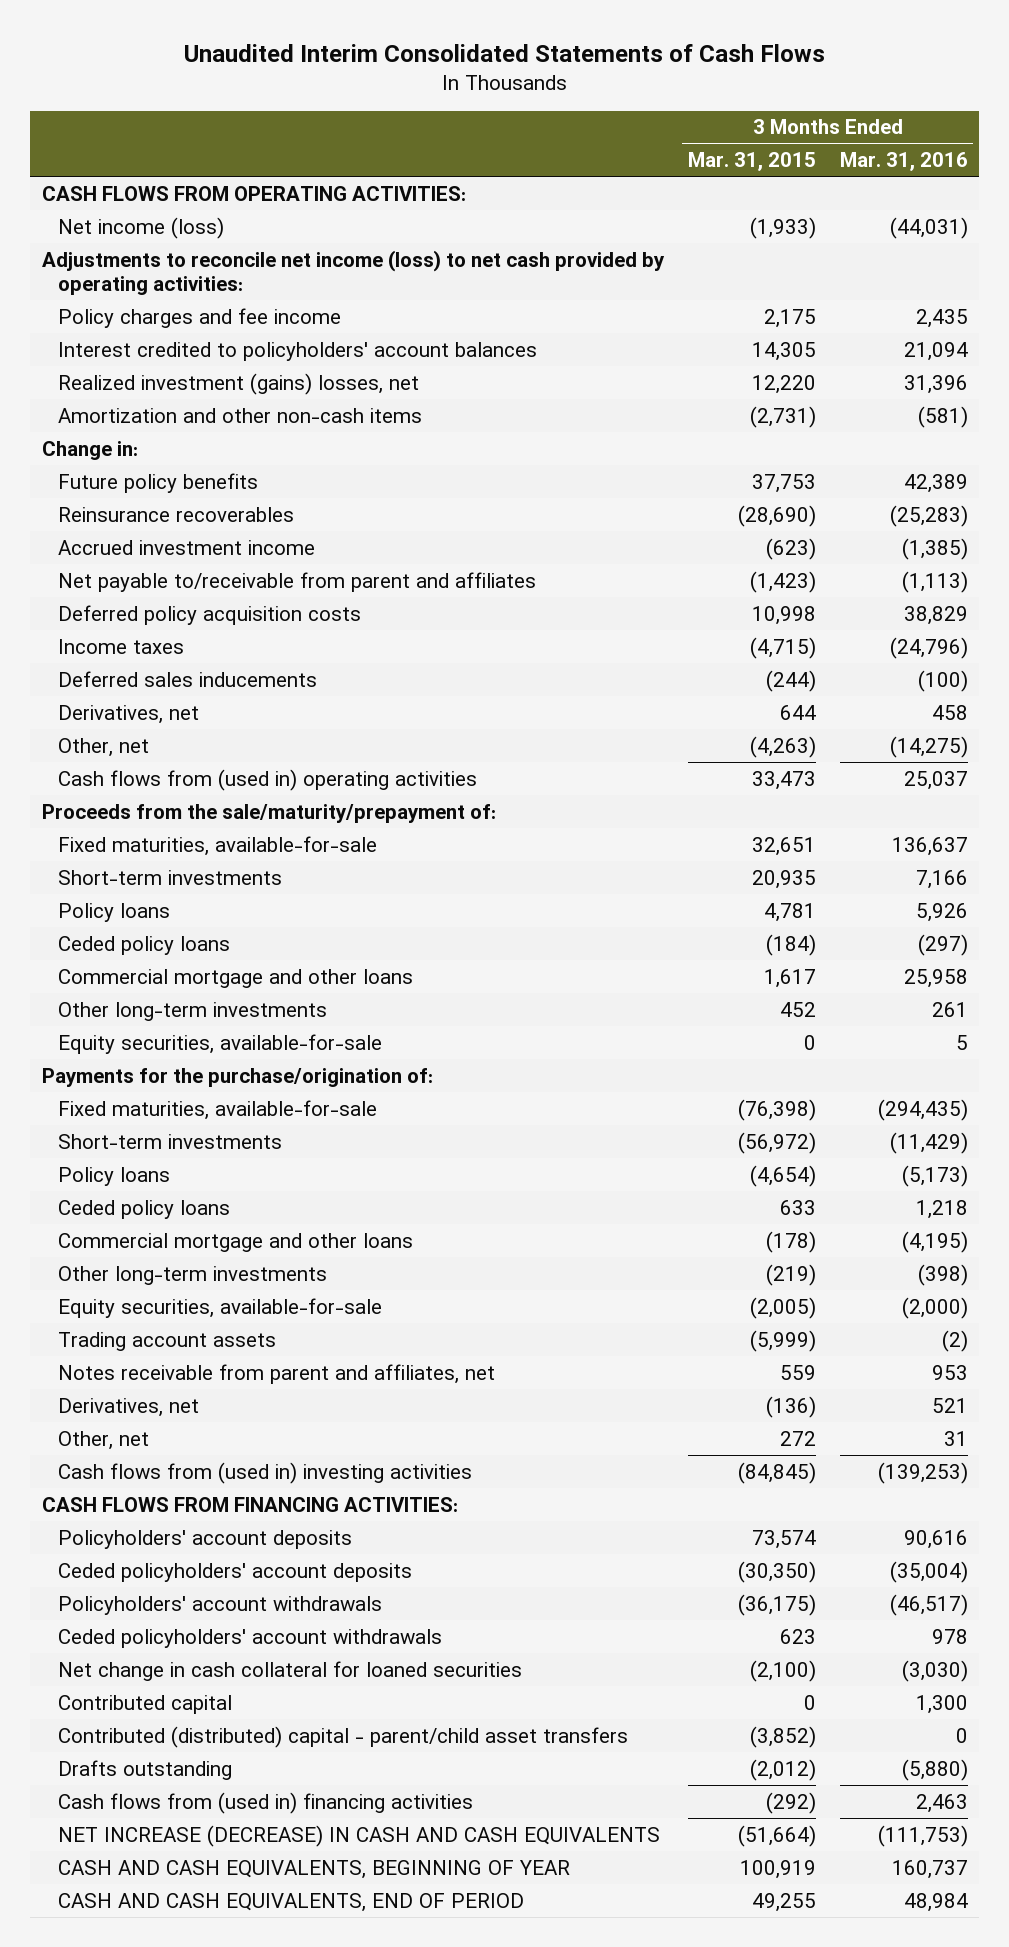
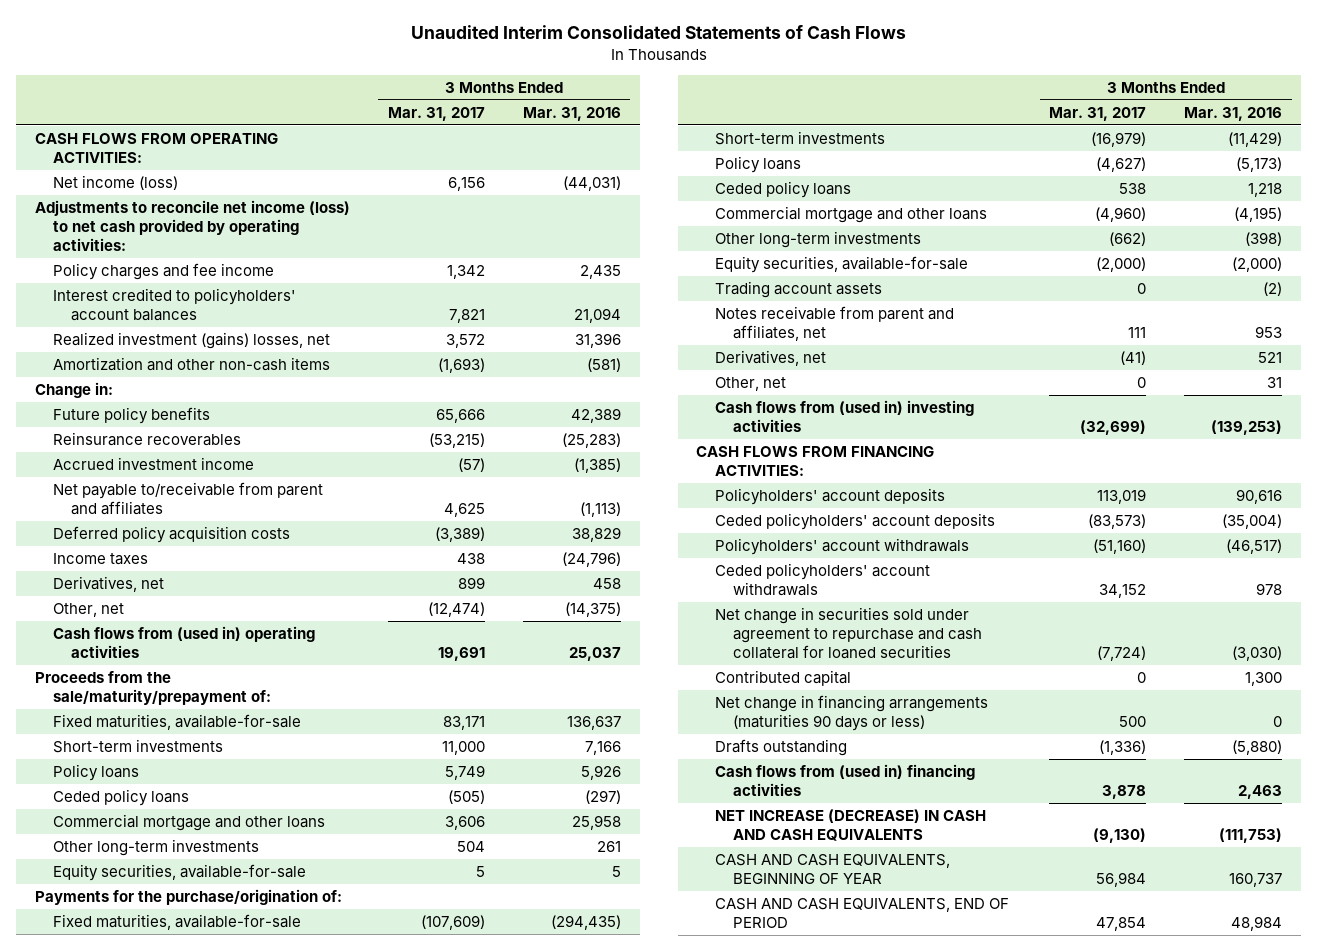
[687,152,816,172] Mar. 31, 2015 -> none
none -> [387,106,485,121] Mar. 31, 2017
[57,670,317,687] Deferred sales inducements -> none
[889,735,968,758] (14,275) -> [564,602,621,618] (14,375)
[57,1660,522,1681] Net change in cash collateral for loaned securities -> [714,607,983,659] Net change in securities sold under agreement to repurchase and cash collateral for loaned securities
[57,1725,628,1748] Contributed (distributed) capital - parent/child asset transfers -> none
none -> [714,695,988,731] Net change in financing arrangements (maturities 90 days or less)

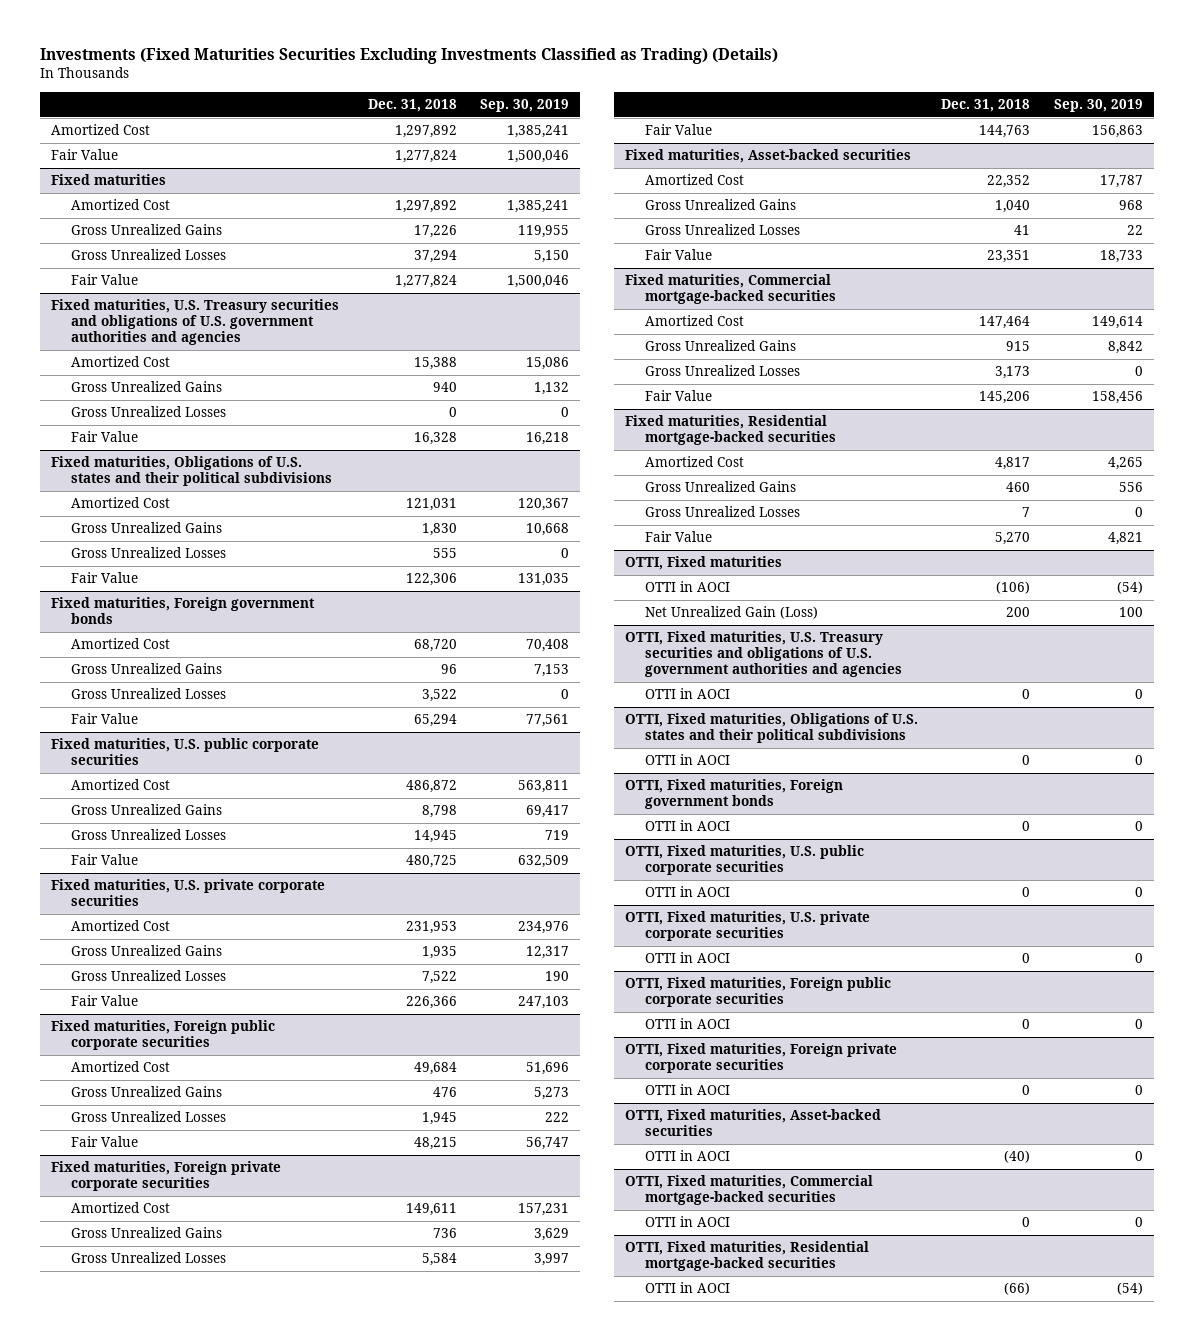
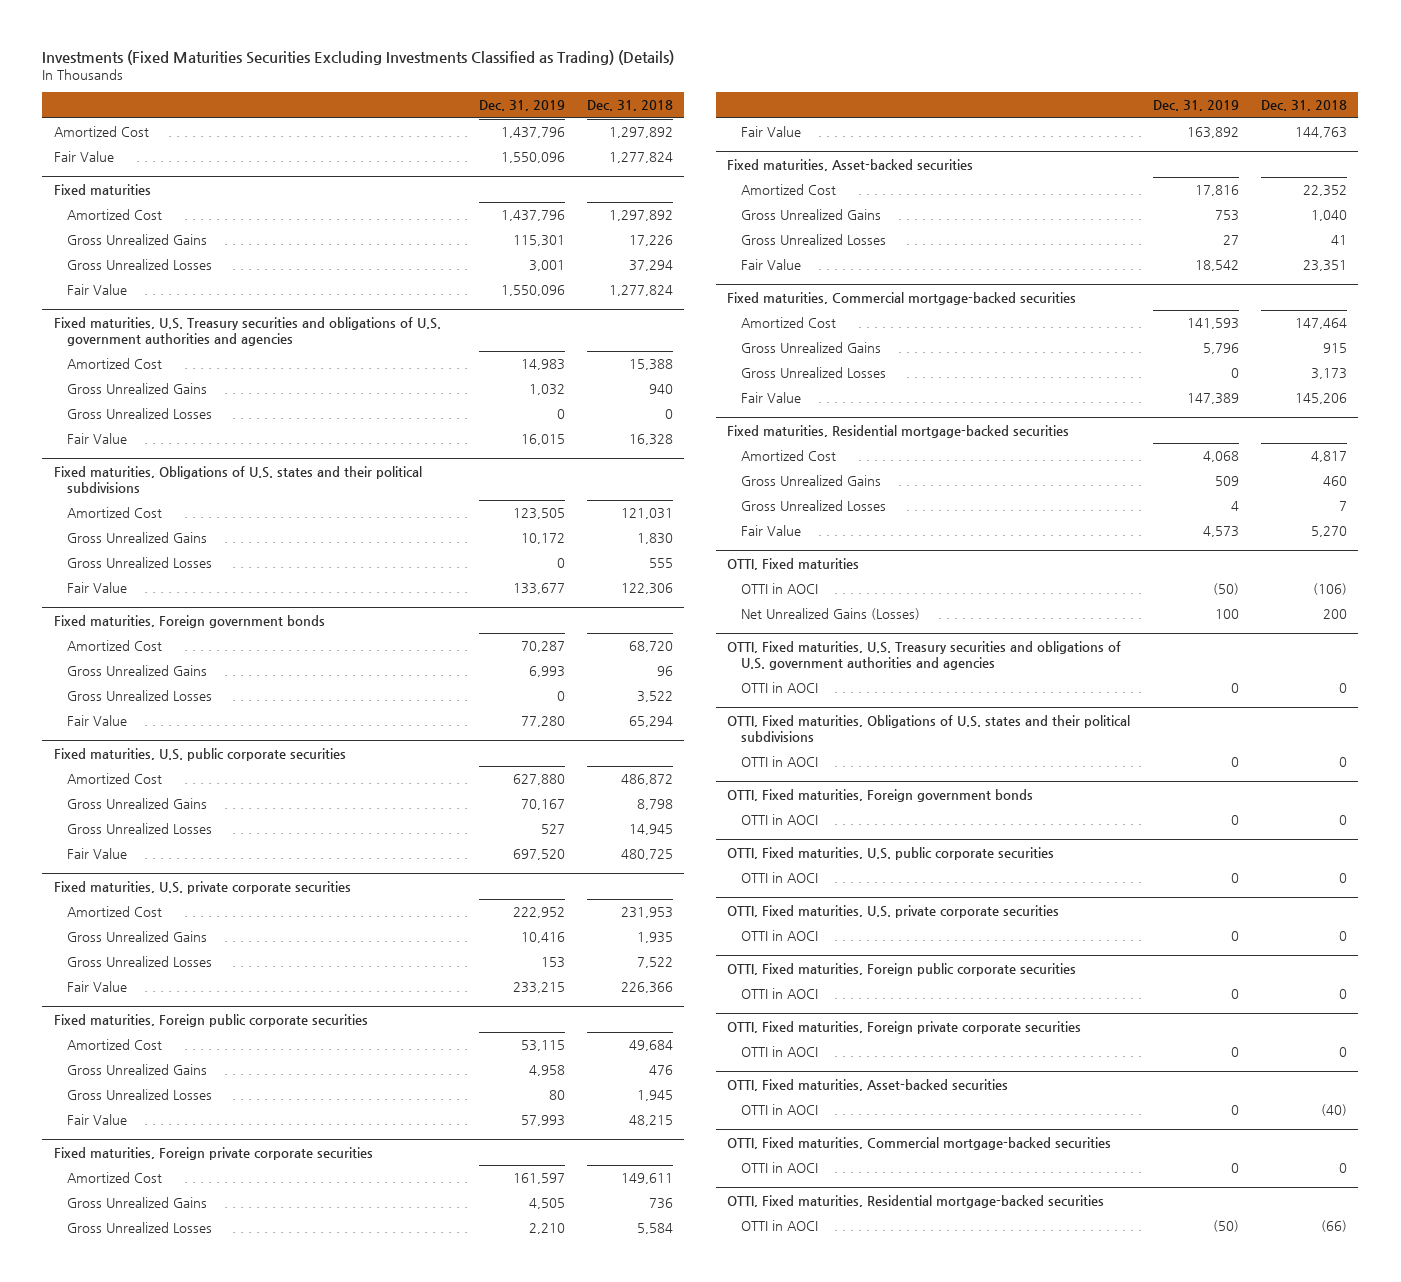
[479,98,569,112] Sep. 30, 2019 -> none
none -> [478,100,565,112] Dec. 31, 2019
[644,606,818,620] Net Unrealized Gain (Loss) -> [740,608,920,621] Net Unrealized Gains (Losses)

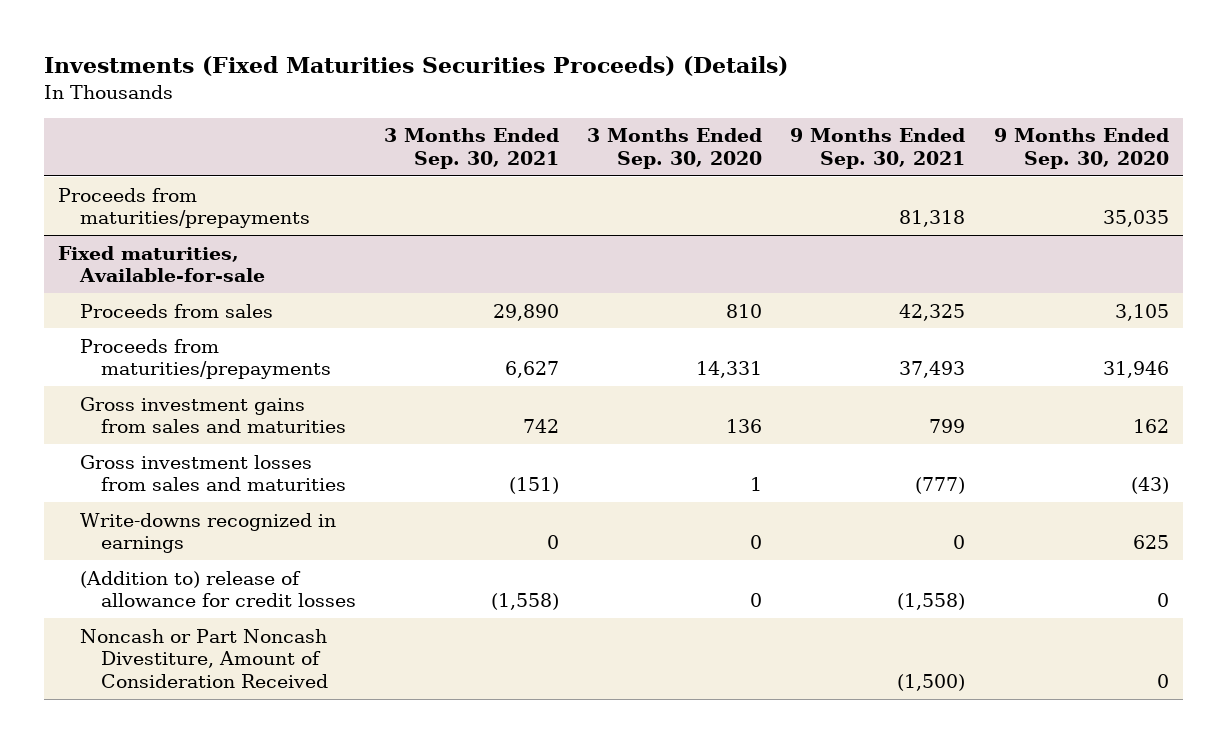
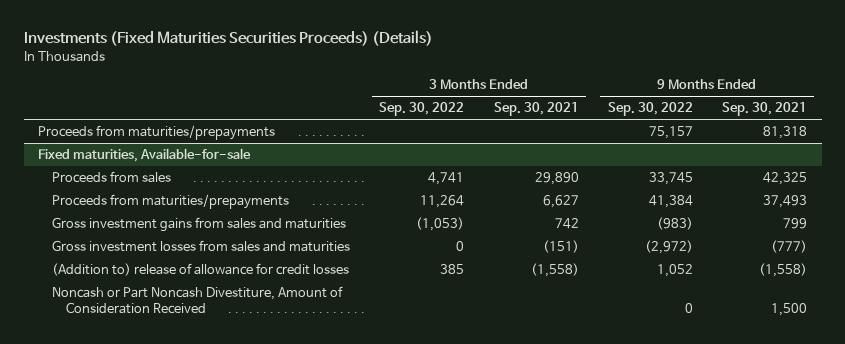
[587,128,763,169] 3 Months Ended Sep. 30, 2020 -> none
[993,128,1169,169] 9 Months Ended Sep. 30, 2020 -> none
none -> [379,102,465,117] Sep. 30, 2022
none -> [607,102,693,117] Sep. 30, 2022
[79,512,336,554] Write-downs recognized in earnings -> none
[897,673,966,691] (1,500) -> [770,302,807,316] 1,500

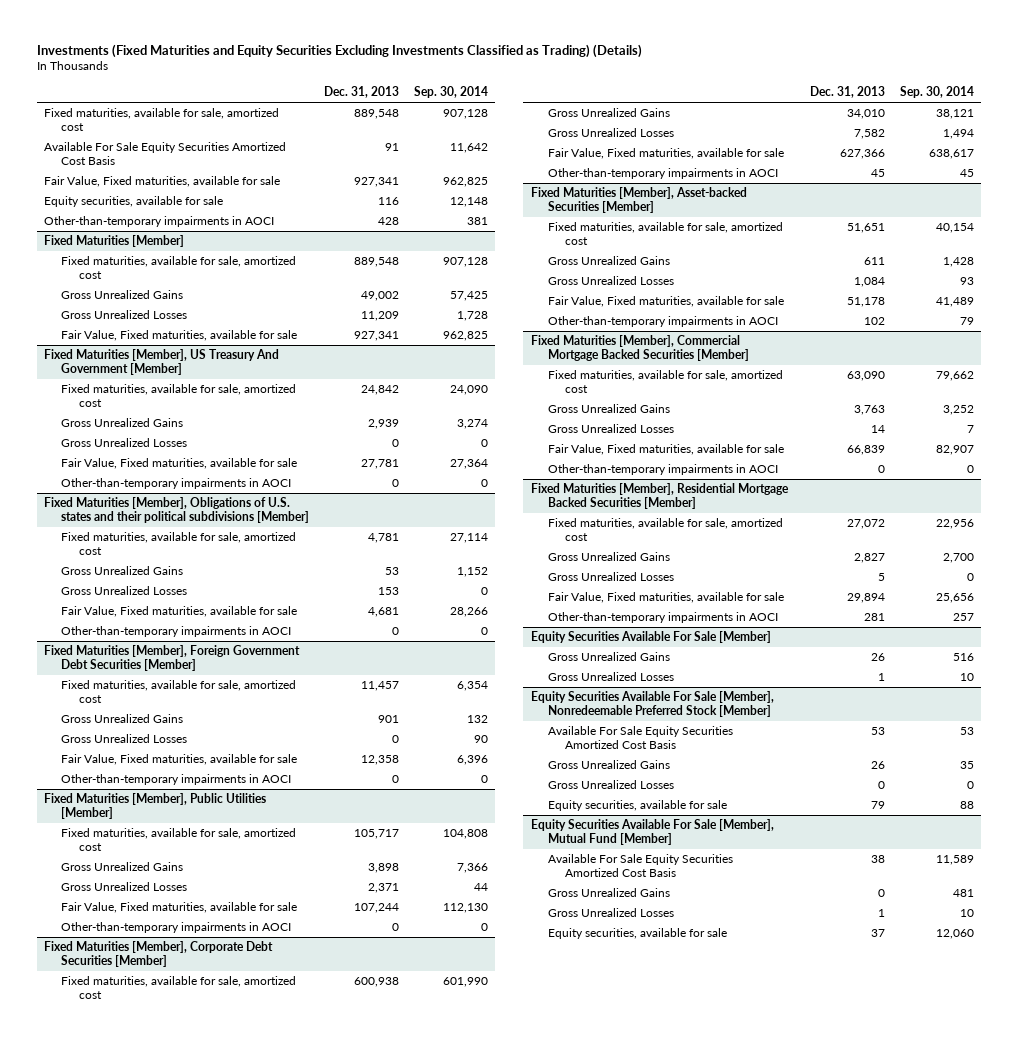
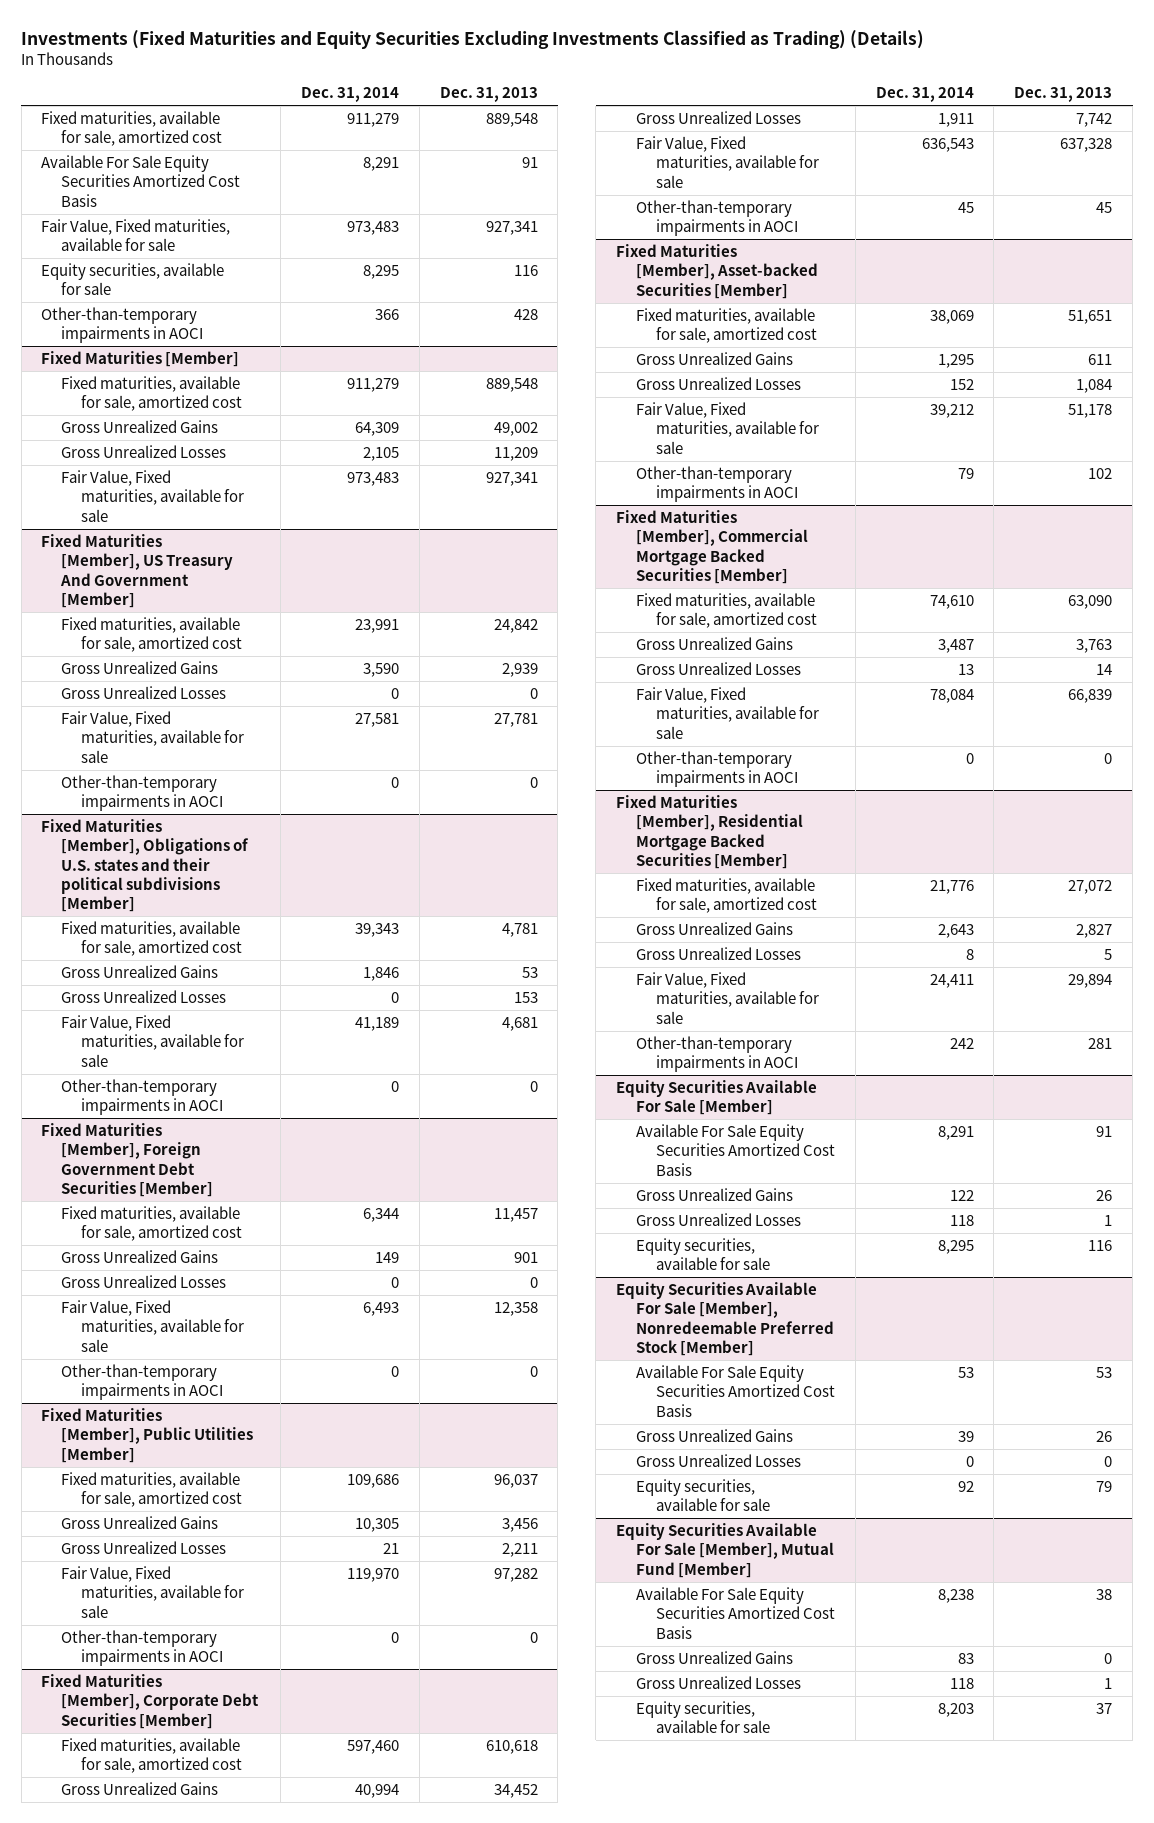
[413,86,488,99] Sep. 30, 2014 -> none
none -> [300,87,399,103] Dec. 31, 2014
[354,829,400,840] 105,717 -> [493,1474,538,1489] 96,037
[368,863,400,874] 3,898 -> [501,1518,538,1533] 3,456
[368,883,400,894] 2,371 -> [501,1543,538,1558] 2,211
[354,903,400,914] 107,244 -> [493,1568,538,1583] 97,282
[354,977,400,988] 600,938 -> [485,1740,538,1755] 610,618
[847,109,886,120] 34,010 -> [493,1784,538,1799] 34,452
[854,129,886,140] 7,582 -> [1076,113,1113,128] 7,742
[840,149,886,160] 627,366 -> [1060,138,1113,153] 637,328
none -> [636,1124,835,1176] Available For Sale Equity Securities Amortized Cost Basis
none -> [636,1238,770,1271] Equity securities, available for sale

